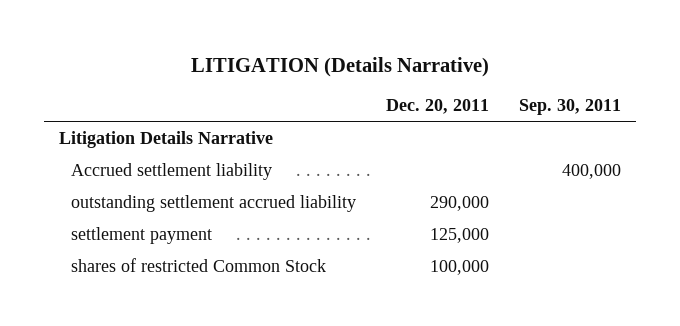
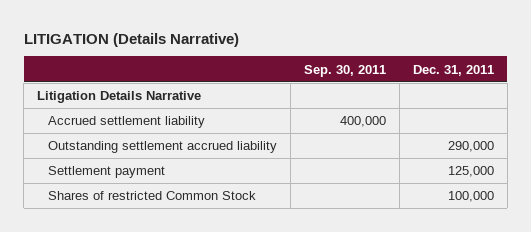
[386,99,490,115] Dec. 20, 2011 -> none
none -> [412,64,494,76] Dec. 31, 2011
[71,194,357,212] outstanding settlement accrued liability -> [48,141,278,154] Outstanding settlement accrued liability
[71,226,213,244] settlement payment -> [48,166,166,179] Settlement payment
[71,257,327,272] shares of restricted Common Stock -> [48,191,257,201] Shares of restricted Common Stock

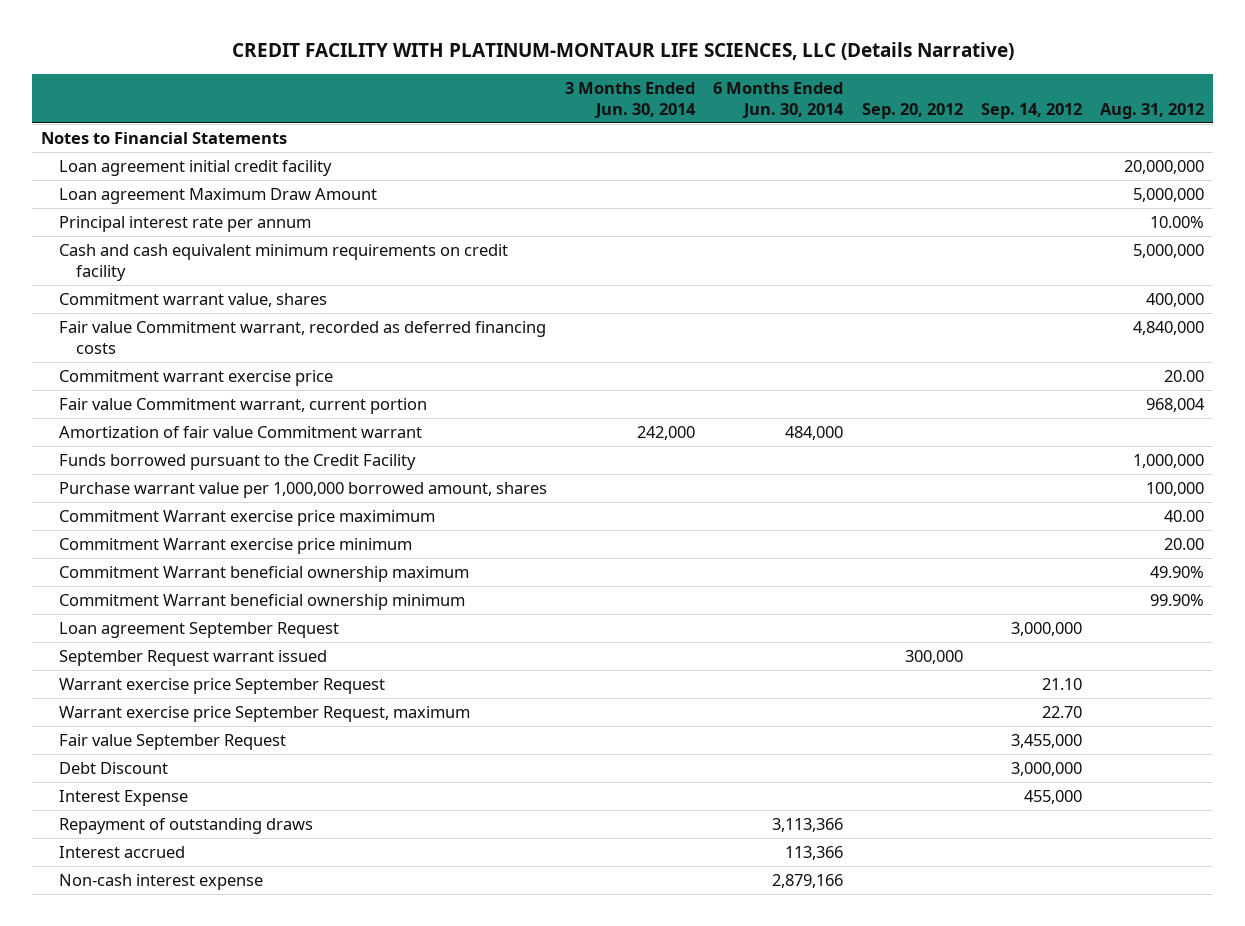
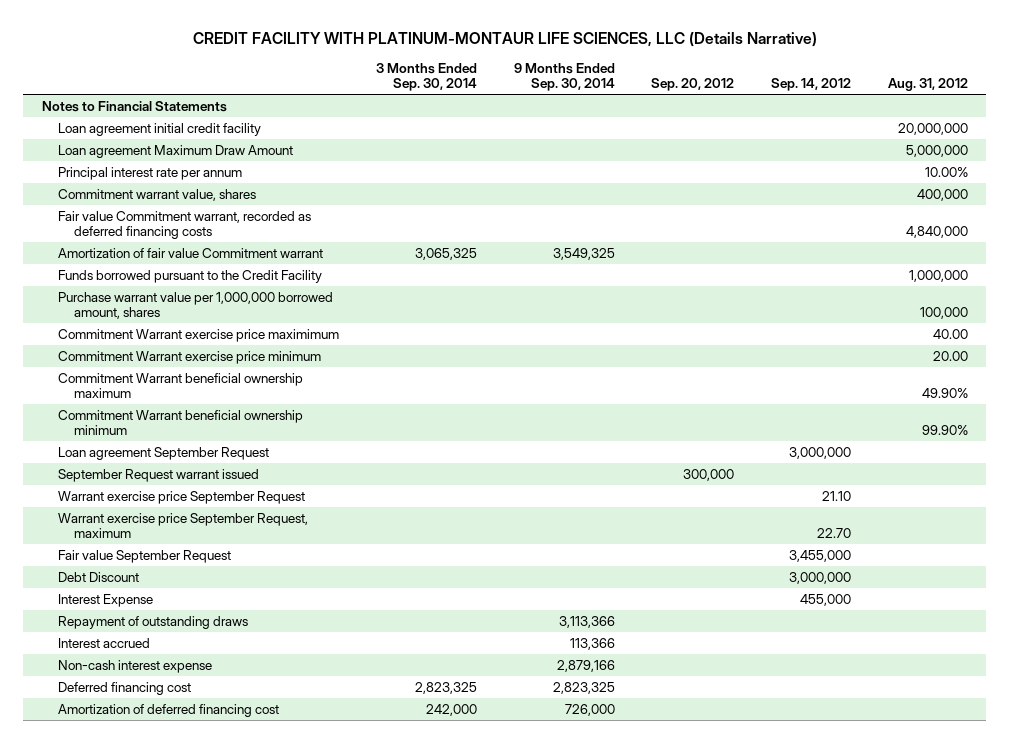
[564,81,696,118] 3 Months Ended Jun. 30, 2014 -> none
[713,81,845,118] 6 Months Ended Jun. 30, 2014 -> none
none -> [375,62,477,92] 3 Months Ended Sep. 30, 2014
none -> [513,62,615,92] 9 Months Ended Sep. 30, 2014
[58,244,508,281] Cash and cash equivalent minimum requirements on credit facility -> none
[58,370,333,387] Commitment warrant exercise price -> none
[58,398,427,415] Fair value Commitment warrant, current portion -> none
none -> [57,681,191,695] Deferred financing cost
none -> [57,703,279,717] Amortization of deferred financing cost

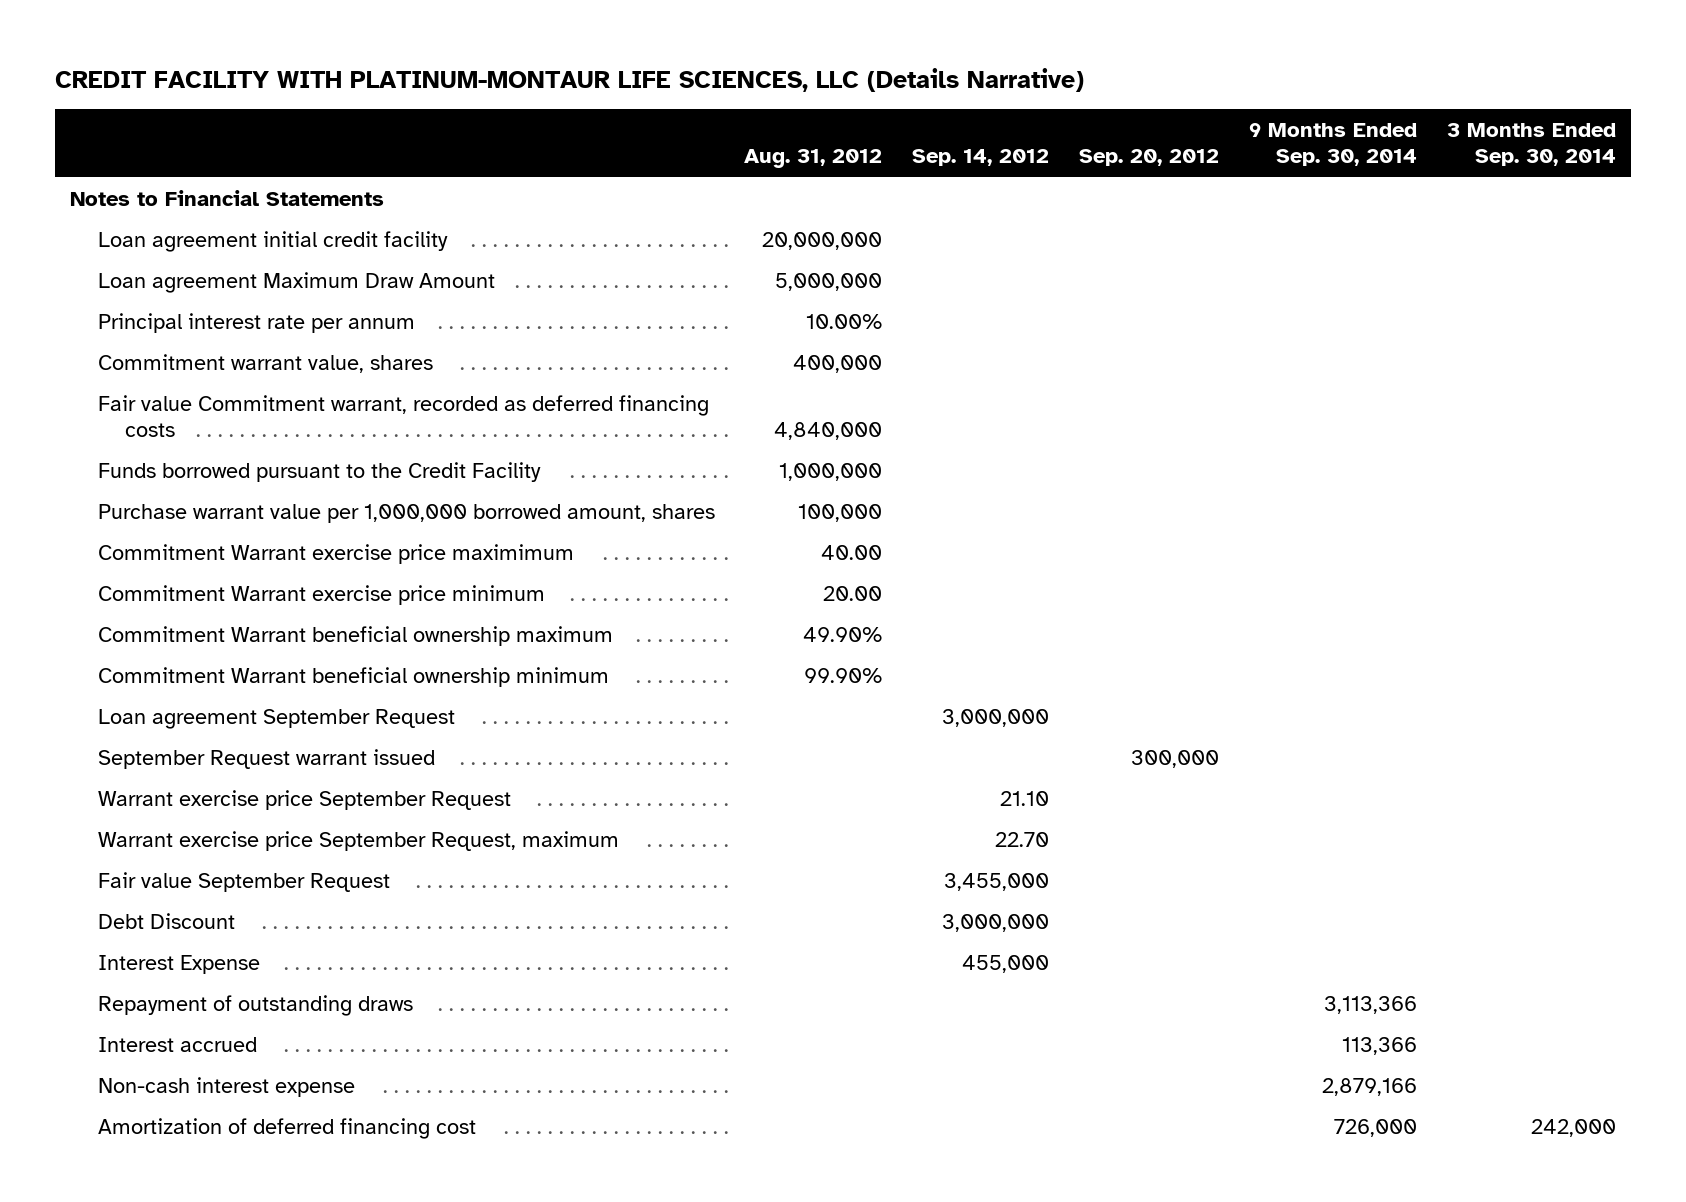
[57,247,323,258] Amortization of fair value Commitment warrant -> none
[57,681,191,695] Deferred financing cost -> none

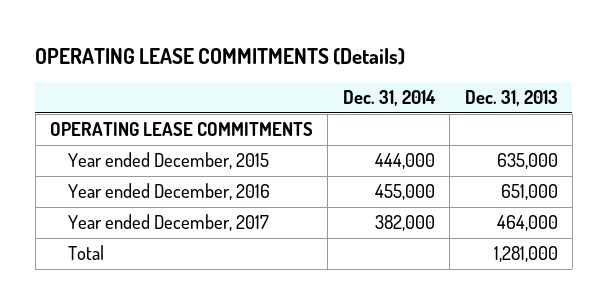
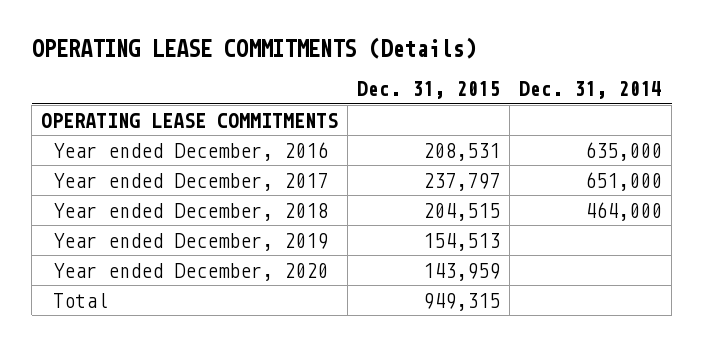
[464,90,558,107] Dec. 31, 2013 -> none
none -> [357,80,501,99] Dec. 31, 2015
[68,152,270,170] Year ended December, 2015 -> [53,141,329,161] Year ended December, 2016
[374,153,435,170] 444,000 -> [585,141,663,161] 635,000
[68,183,271,201] Year ended December, 2016 -> [53,172,329,191] Year ended December, 2017
[374,184,435,201] 455,000 -> [585,171,663,191] 651,000
[68,214,270,232] Year ended December, 2017 -> [53,202,329,221] Year ended December, 2018
[374,215,435,232] 382,000 -> [585,201,663,221] 464,000
none -> [53,232,329,251] Year ended December, 2019
none -> [53,262,329,281] Year ended December, 2020

